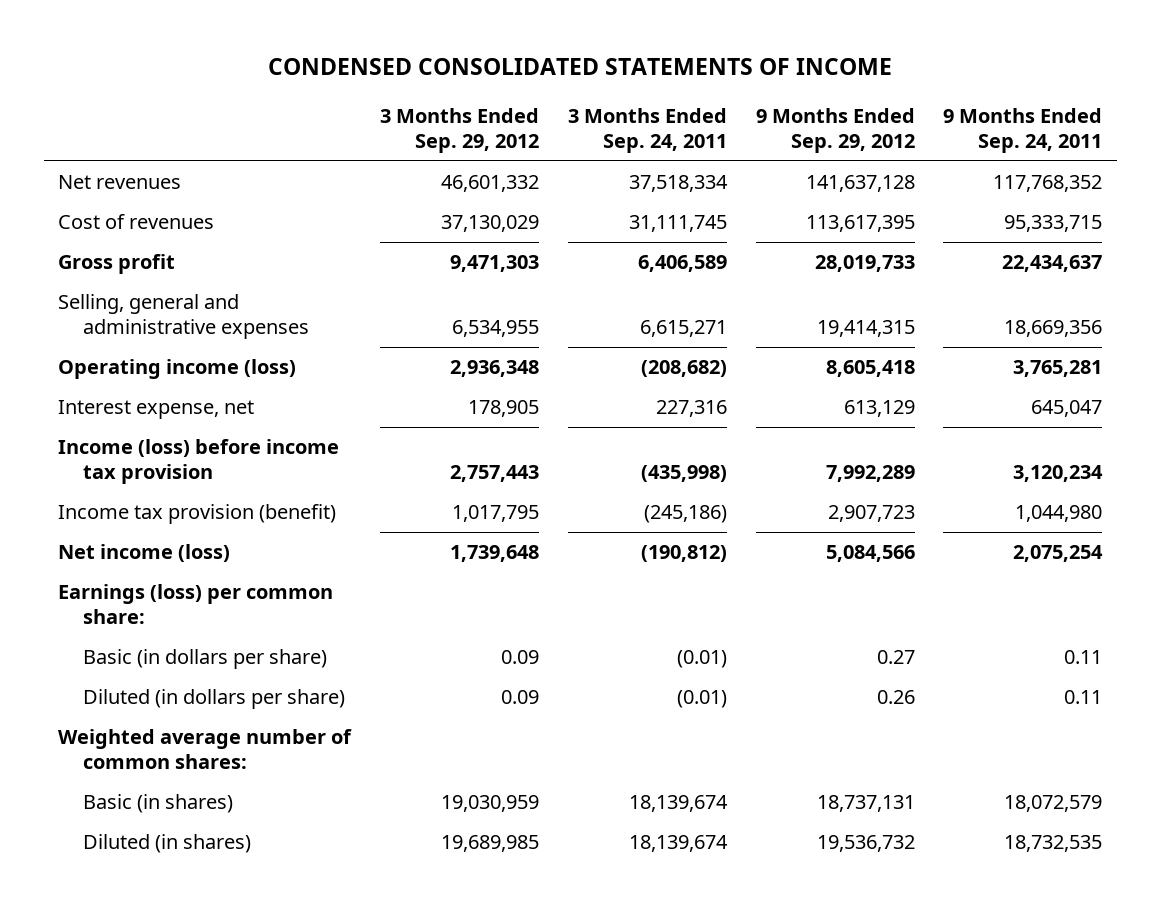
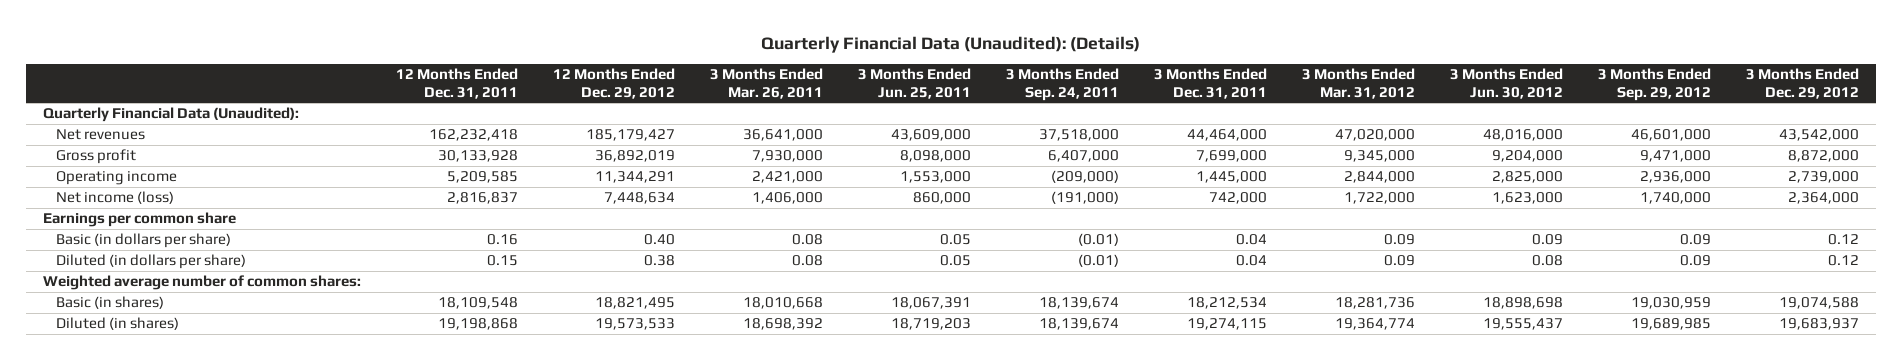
[268,58,893,76] CONDENSED CONSOLIDATED STATEMENTS OF INCOME -> [761,35,1141,53] Quarterly Financial Data (Unaudited): (Details)
[755,108,915,153] 9 Months Ended Sep. 29, 2012 -> none
[943,108,1103,153] 9 Months Ended Sep. 24, 2011 -> none
none -> [396,68,519,99] 12 Months Ended Dec. 31, 2011
none -> [553,68,676,99] 12 Months Ended Dec. 29, 2012
none -> [710,68,824,99] 3 Months Ended Mar. 26, 2011
none -> [858,68,972,99] 3 Months Ended Jun. 25, 2011
none -> [1154,68,1268,99] 3 Months Ended Dec. 31, 2011
none -> [1301,68,1415,99] 3 Months Ended Mar. 31, 2012
none -> [1449,68,1563,99] 3 Months Ended Jun. 30, 2012
none -> [1745,68,1859,99] 3 Months Ended Dec. 29, 2012
[58,214,215,230] Cost of revenues -> none
[58,294,310,340] Selling, general and administrative expenses -> none
[58,400,255,420] Interest expense, net -> none
[58,439,340,485] Income (loss) before income tax provision -> none
[58,504,337,525] Income tax provision (benefit) -> none
none -> [43,107,300,123] Quarterly Financial Data (Unaudited):
[441,175,540,193] 46,601,332 -> [1630,129,1711,142] 46,601,000
[628,175,728,193] 37,518,334 -> [1039,129,1120,142] 37,518,000
[450,255,540,273] 9,471,303 -> [1639,150,1711,163] 9,471,000
[637,255,727,273] 6,406,589 -> [1048,150,1120,163] 6,407,000
[58,359,297,380] Operating income (loss) -> [55,171,177,186] Operating income
[450,360,540,378] 2,936,348 -> [1639,171,1711,184] 2,936,000
[640,360,727,378] (208,682) -> [1051,170,1120,184] (209,000)
[450,545,540,563] 1,739,648 -> [1639,192,1711,205] 1,740,000
[640,545,727,563] (190,812) -> [1051,191,1120,205] (191,000)
[58,584,334,625] Earnings (loss) per common share: -> [43,212,237,228] Earnings per common share

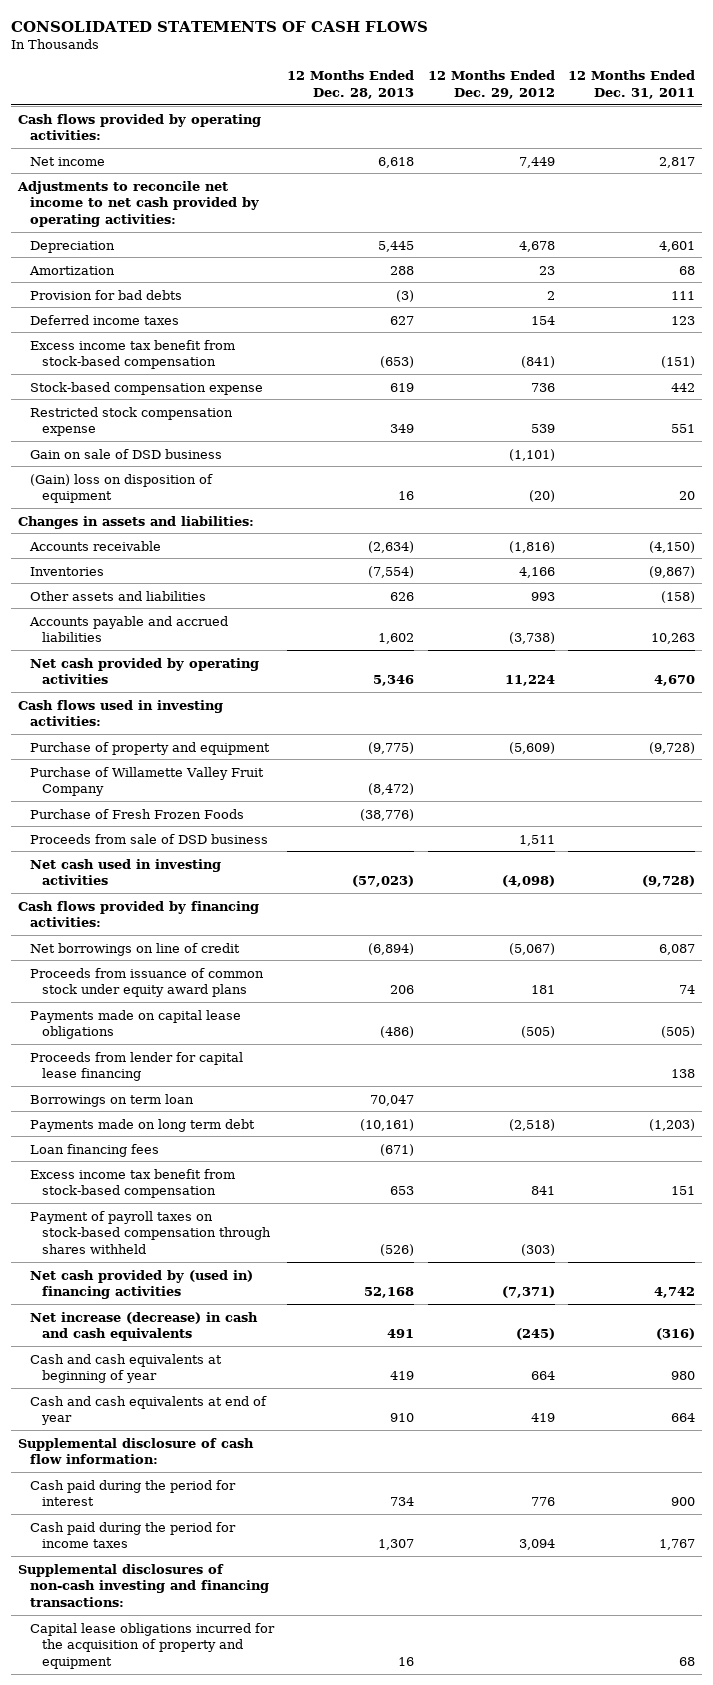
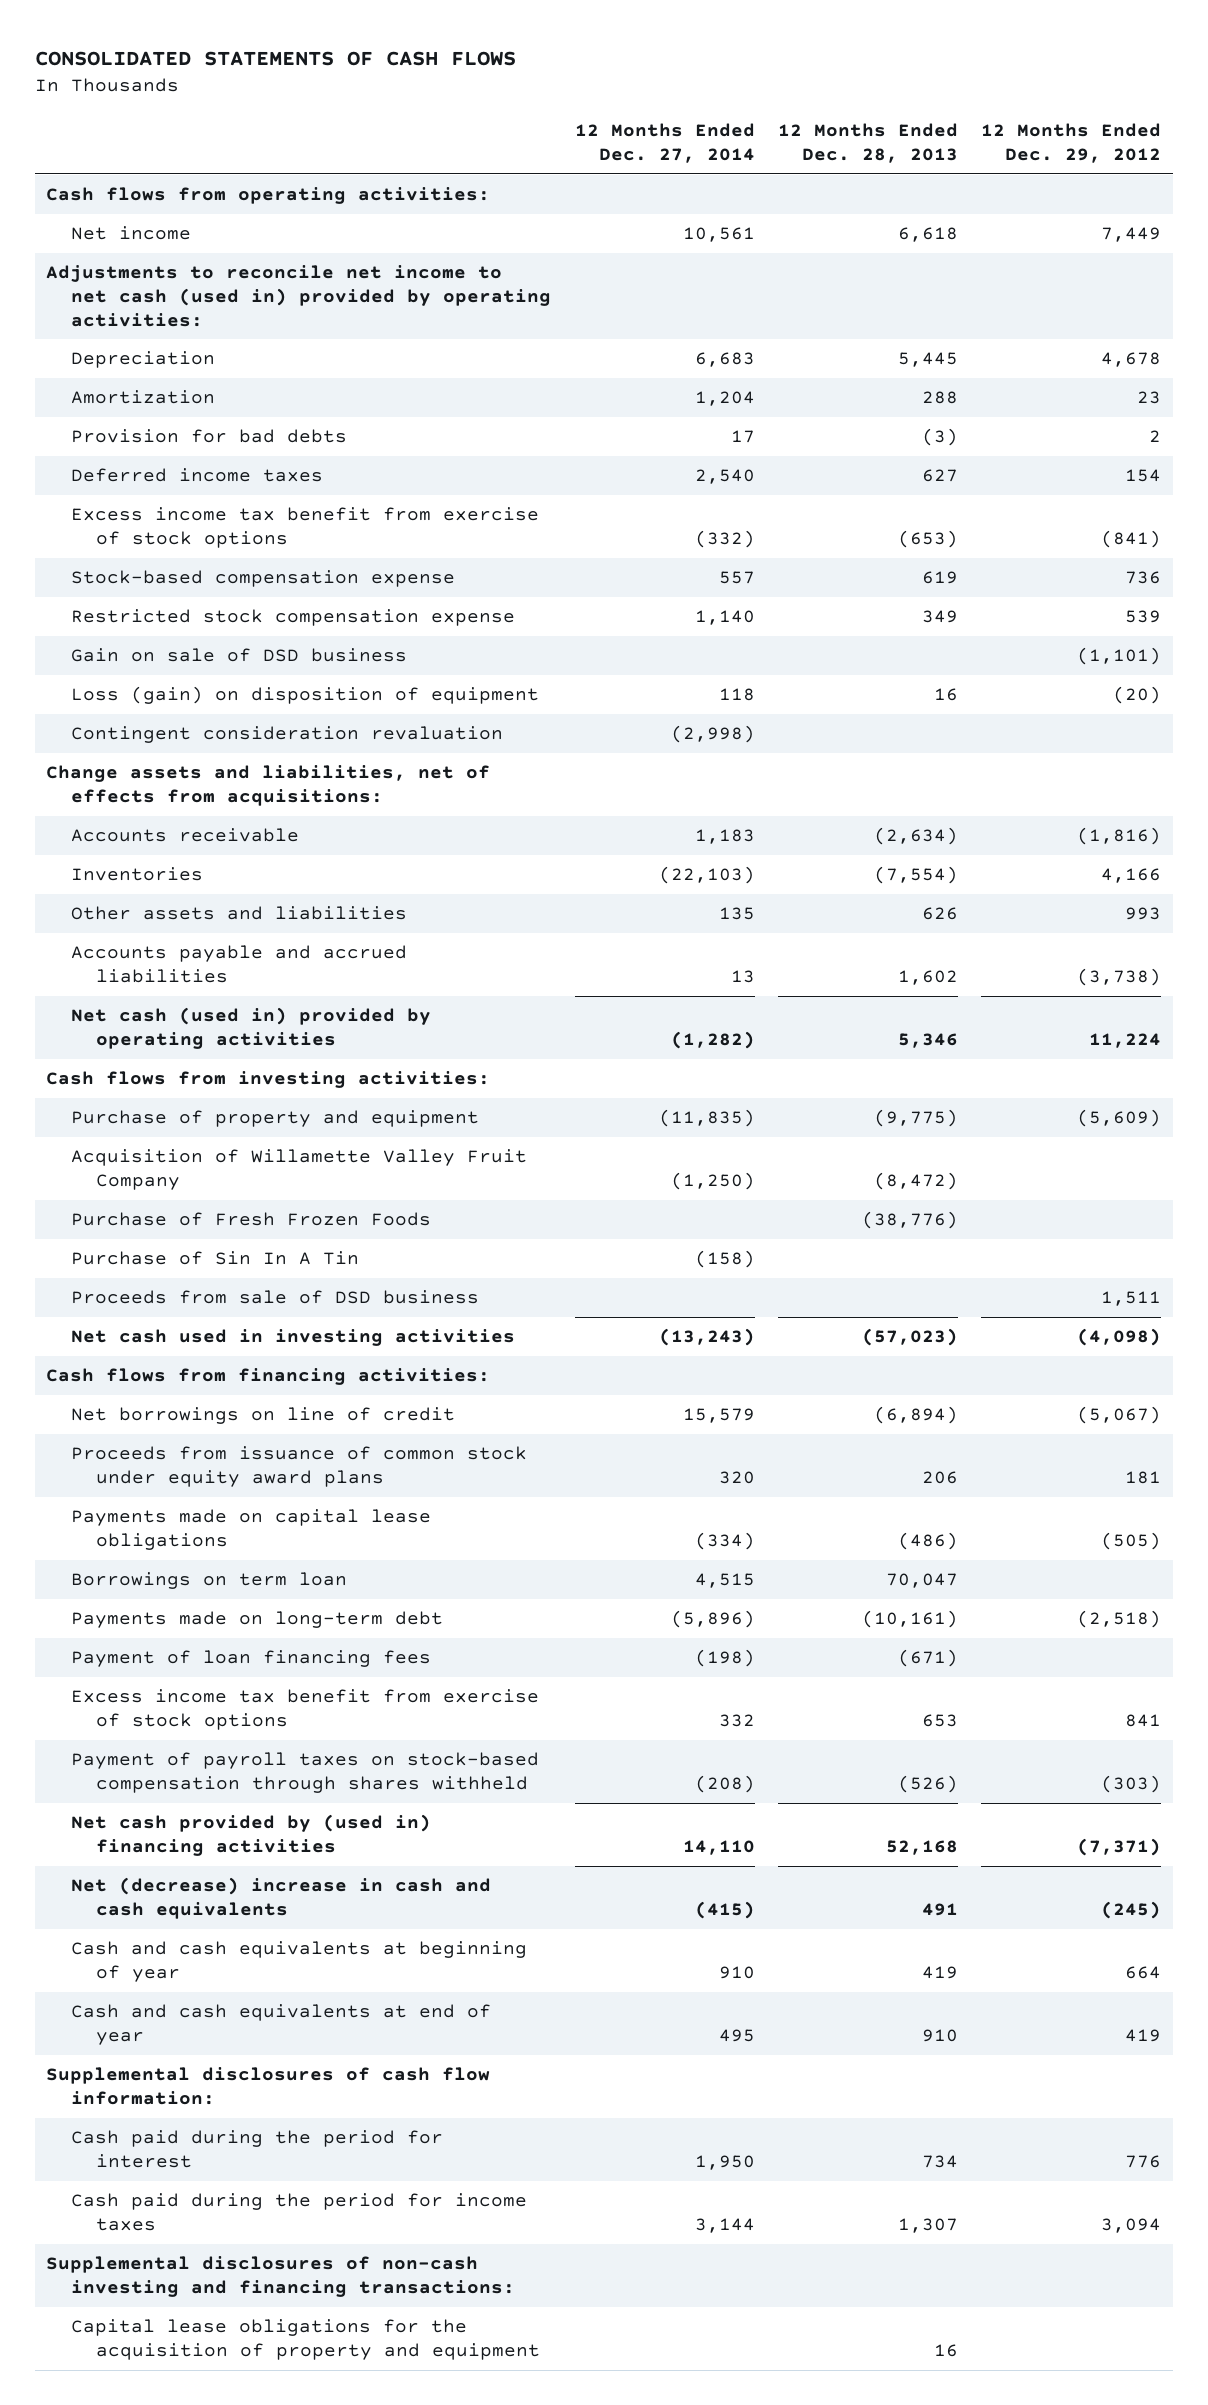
[567,70,695,99] 12 Months Ended Dec. 31, 2011 -> none
none -> [574,123,755,163] 12 Months Ended Dec. 27, 2014
[17,113,261,141] Cash flows provided by operating activities: -> [46,187,491,205] Cash flows from operating activities:
[16,180,260,228] Adjustments to reconcile net income to net cash provided by operating activities: -> [46,265,552,327] Adjustments to reconcile net income to net cash (used in) provided by operating activities:
[30,339,236,370] Excess income tax benefit from stock-based compensation -> [71,507,540,548] Excess income tax benefit from exercise of stock options
[30,473,214,504] (Gain) loss on disposition of equipment -> [71,686,540,705] Loss (gain) on disposition of equipment
none -> [71,726,504,744] Contingent consideration revaluation
[17,515,254,529] Changes in assets and liabilities: -> [46,765,491,806] Change assets and liabilities, net of effects from acquisitions:
[30,657,260,685] Net cash provided by operating activities -> [71,1007,432,1049] Net cash (used in) provided by operating activities
[17,699,223,727] Cash flows used in investing activities: -> [46,1071,491,1089] Cash flows from investing activities:
[30,766,265,797] Purchase of Willamette Valley Fruit Company -> [71,1149,528,1190] Acquisition of Willamette Valley Fruit Company
none -> [71,1251,360,1266] Purchase of Sin In A Tin
[17,900,259,928] Cash flows provided by financing activities: -> [46,1368,491,1386] Cash flows from financing activities:
[30,1051,244,1082] Proceeds from lender for capital lease financing -> none
[30,1118,256,1132] Payments made on long term debt -> [71,1611,444,1629] Payments made on long-term debt
[30,1143,160,1157] Loan financing fees -> [71,1650,432,1668] Payment of loan financing fees
[30,1168,236,1199] Excess income tax benefit from stock-based compensation -> [71,1689,540,1730] Excess income tax benefit from exercise of stock options
[30,1311,259,1342] Net increase (decrease) in cash and cash equivalents -> [71,1877,492,1919] Net (decrease) increase in cash and cash equivalents
[17,1437,254,1465] Supplemental disclosure of cash flow information: -> [46,2067,491,2105] Supplemental disclosures of cash flow information:
[30,1622,276,1670] Capital lease obligations incurred for the acquisition of property and equipment -> [71,2319,541,2360] Capital lease obligations for the acquisition of property and equipment

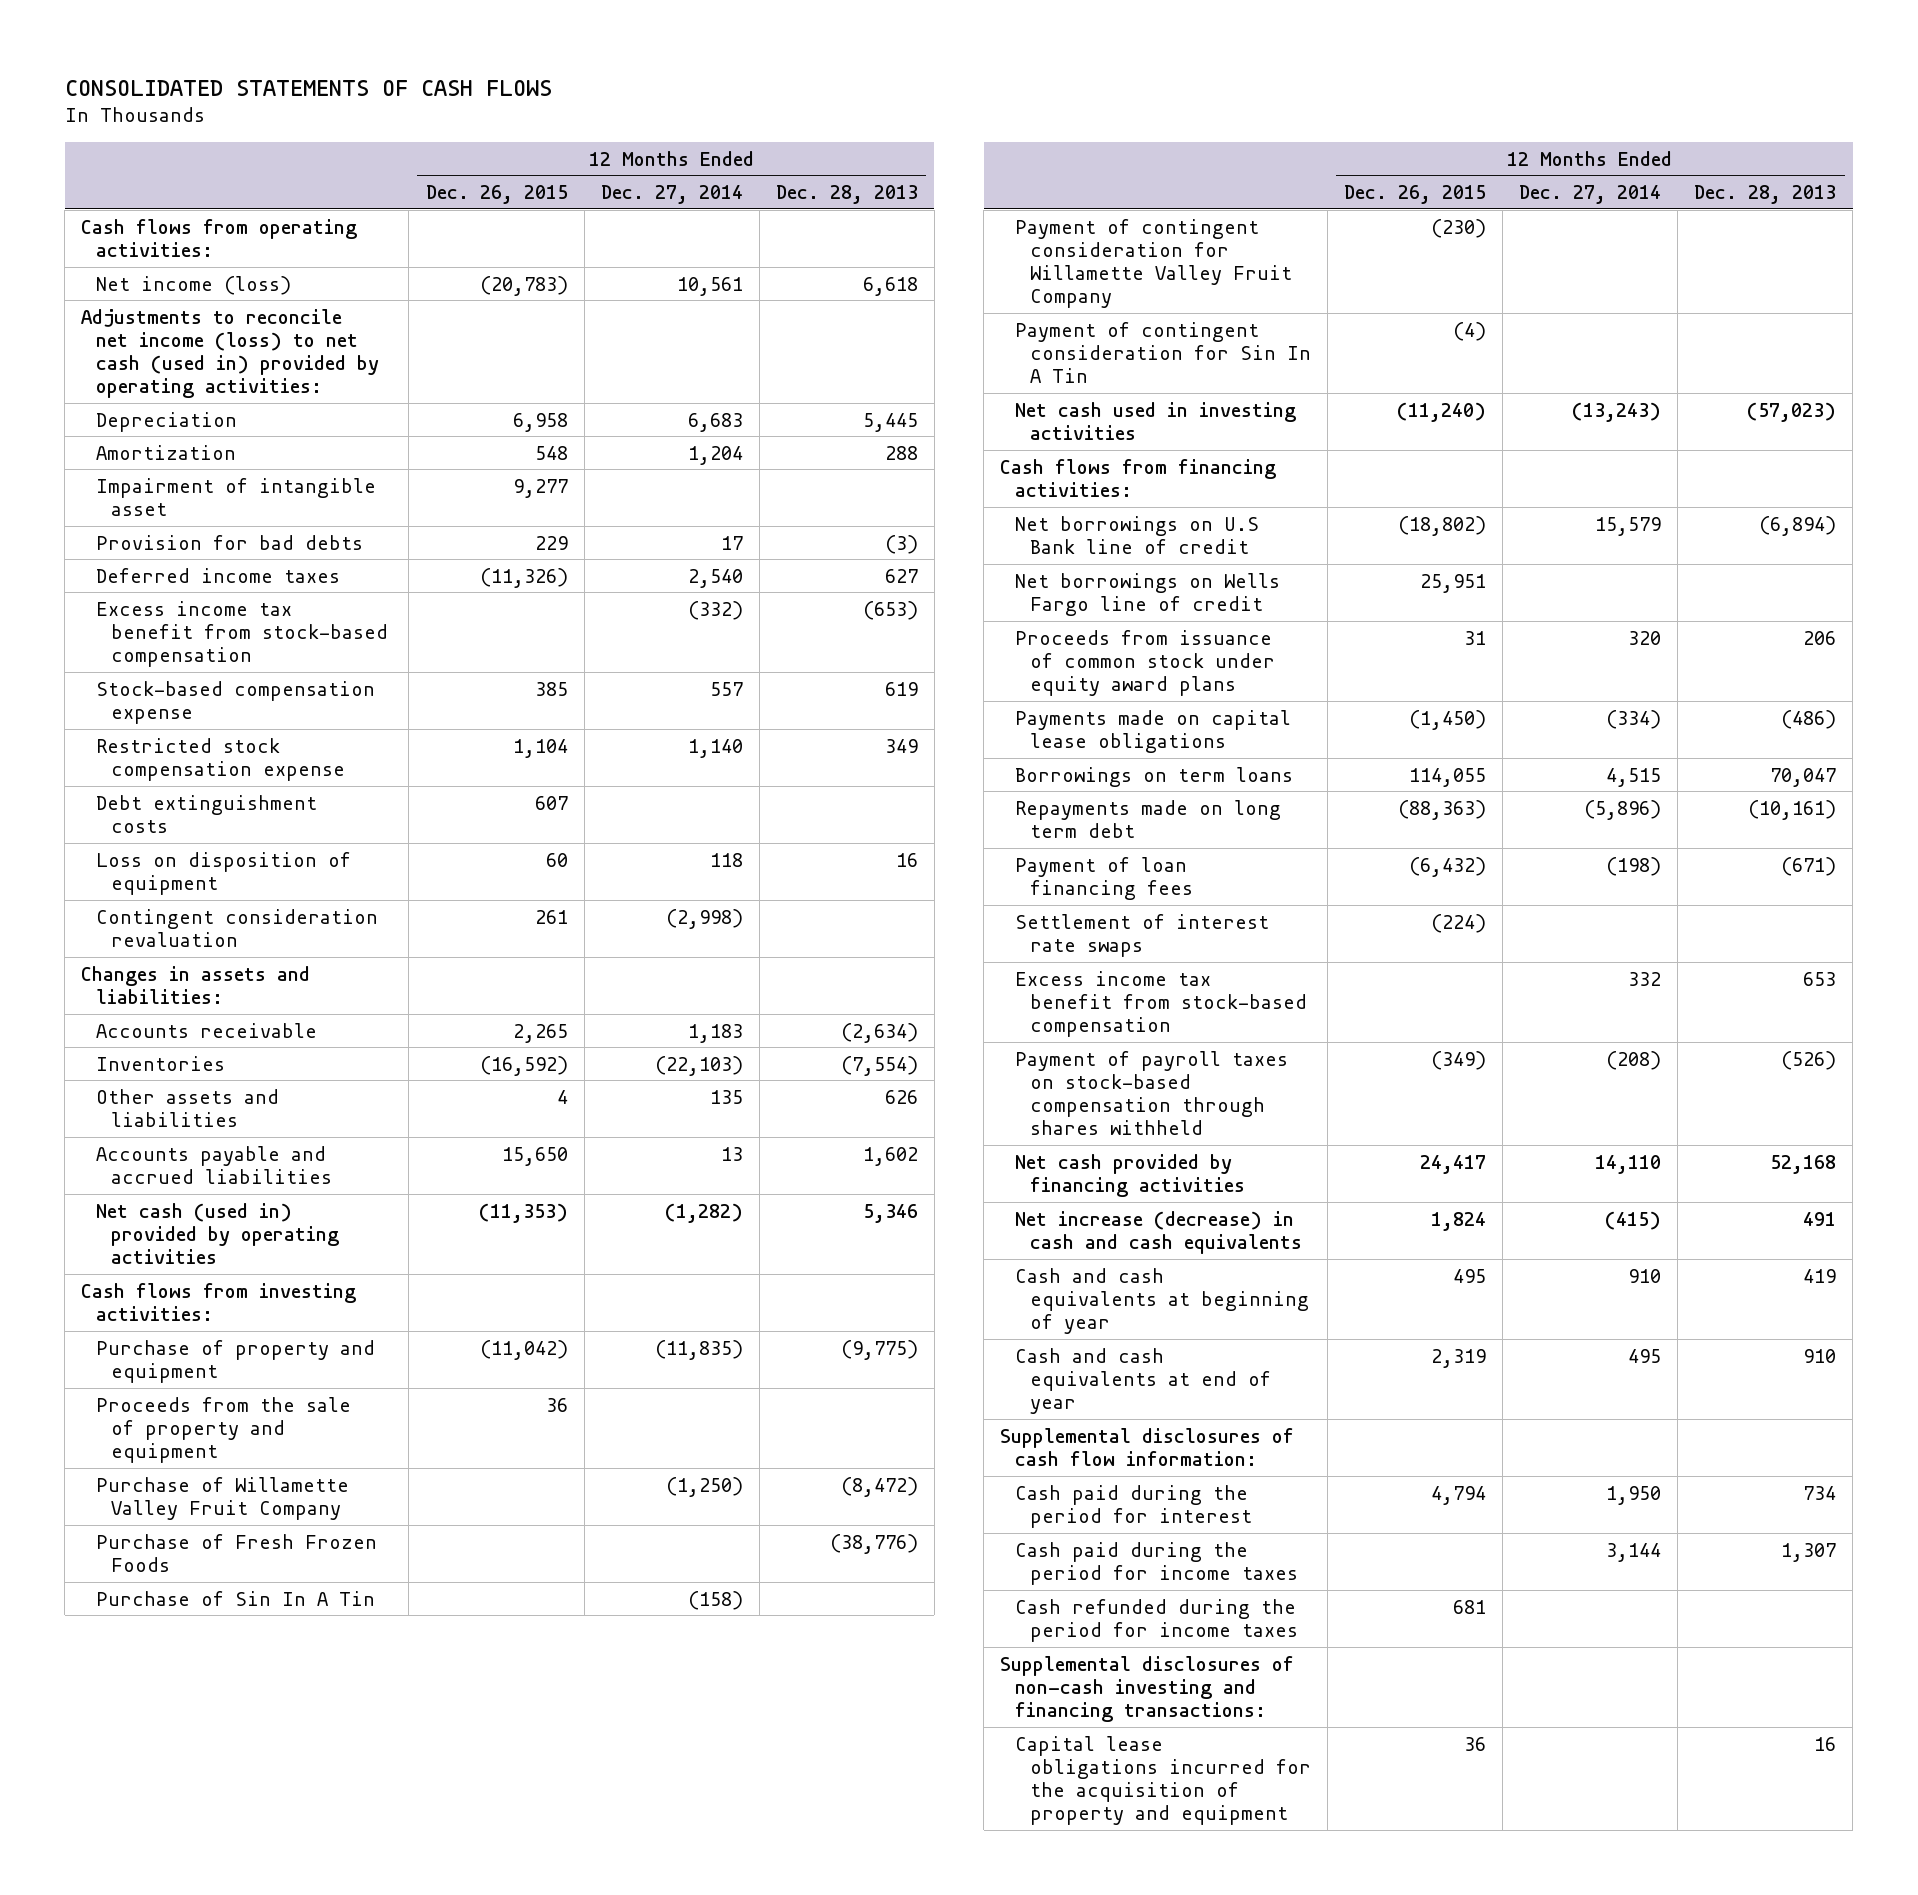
[981,123,1162,163] 12 Months Ended Dec. 29, 2012 -> none
none -> [425,185,568,205] Dec. 26, 2015
[71,226,192,241] Net income -> [96,275,292,295] Net income (loss)
[46,265,552,327] Adjustments to reconcile net income to net cash (used in) provided by operating activities: -> [81,308,380,399] Adjustments to reconcile net income (loss) to net cash (used in) provided by operating activities:
none -> [96,477,377,516] Impairment of intangible asset
[71,507,540,548] Excess income tax benefit from exercise of stock options -> [96,600,389,668] Excess income tax benefit from stock-based compensation
[71,648,408,663] Gain on sale of DSD business -> none
none -> [96,794,318,833] Debt extinguishment costs
[71,686,540,705] Loss (gain) on disposition of equipment -> [96,851,352,895] Loss on disposition of equipment
[46,765,491,806] Change assets and liabilities, net of effects from acquisitions: -> [81,965,311,1004] Changes in assets and liabilities:
none -> [96,1396,352,1464] Proceeds from the sale of property and equipment
[71,1149,528,1190] Acquisition of Willamette Valley Fruit Company -> [96,1476,350,1520] Purchase of Willamette Valley Fruit Company
[71,1290,480,1305] Proceeds from sale of DSD business -> none
none -> [1015,218,1293,309] Payment of contingent consideration for Willamette Valley Fruit Company
none -> [1015,321,1312,384] Payment of contingent consideration for Sin In A Tin
[71,1407,456,1425] Net borrowings on line of credit -> [1015,515,1260,554] Net borrowings on U.S Bank line of credit
none -> [1015,572,1281,616] Net borrowings on Wells Fargo line of credit
[71,1572,348,1590] Borrowings on term loan -> [1015,766,1294,787] Borrowings on term loans
[71,1611,444,1629] Payments made on long-term debt -> [1015,799,1282,838] Repayments made on long term debt
none -> [1015,913,1270,957] Settlement of interest rate swaps
[71,1689,540,1730] Excess income tax benefit from exercise of stock options -> [1015,970,1308,1038] Excess income tax benefit from stock-based compensation
[71,1814,432,1856] Net cash provided by (used in) financing activities -> [1015,1153,1246,1197] Net cash provided by financing activities
[71,1877,492,1919] Net (decrease) increase in cash and cash equivalents -> [1015,1210,1303,1254] Net increase (decrease) in cash and cash equivalents
none -> [1015,1598,1299,1642] Cash refunded during the period for income taxes
[71,2319,541,2360] Capital lease obligations for the acquisition of property and equipment -> [1015,1735,1312,1826] Capital lease obligations incurred for the acquisition of property and equipment

